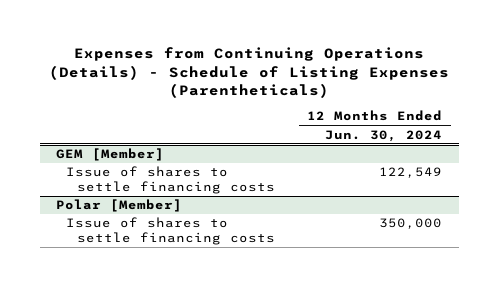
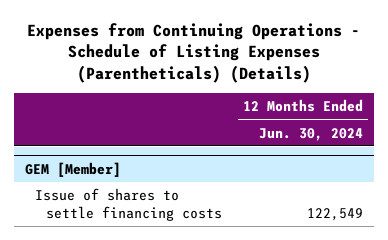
[49,47,450,99] Expenses from Continuing Operations (Details) - Schedule of Listing Expenses (Parentheticals) -> [26,22,360,83] Expenses from Continuing Operations - Schedule of Listing Expenses (Parentheticals) (Details)
[55,199,182,213] Polar [Member] -> none
[66,217,275,246] Issue of shares to settle financing costs -> none

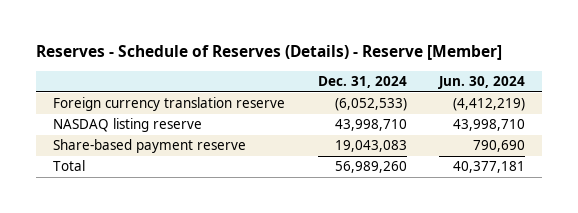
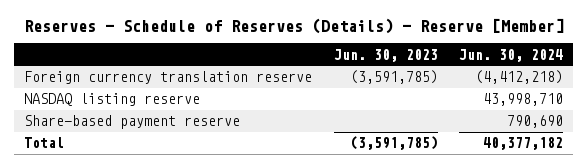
[317,76,407,89] Dec. 31, 2024 -> none
none -> [333,48,438,62] Jun. 30, 2023
[453,98,526,112] (4,412,219) -> [474,70,563,85] (4,412,218)
[453,161,526,174] 40,377,181 -> [482,137,563,151] 40,377,182

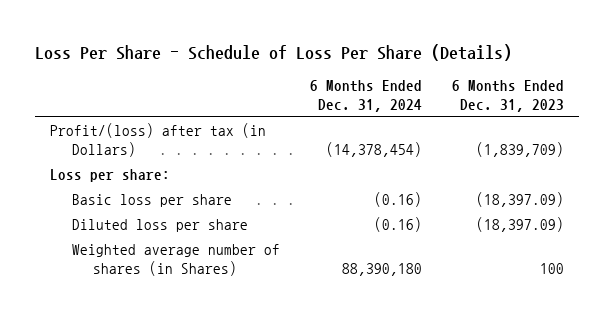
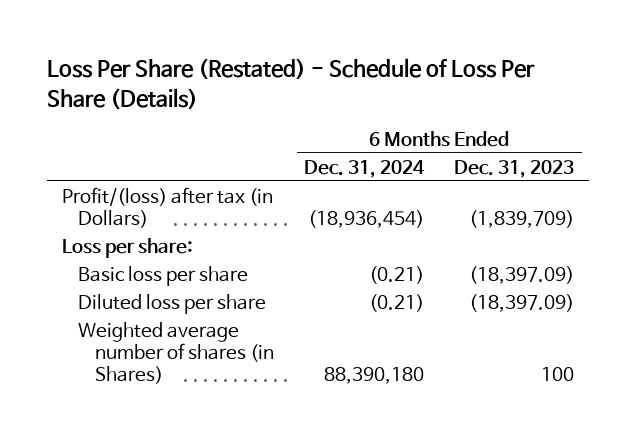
[34,43,512,61] Loss Per Share - Schedule of Loss Per Share (Details) -> [46,58,535,110] Loss Per Share (Restated) - Schedule of Loss Per Share (Details)
[325,142,422,158] (14,378,454) -> [308,209,425,228] (18,936,454)
[373,192,422,208] (0.16) -> [369,265,425,284] (0.21)
[373,217,422,233] (0.16) -> [369,293,425,312] (0.21)

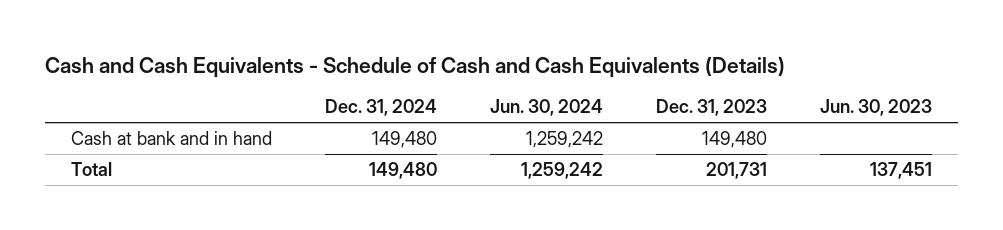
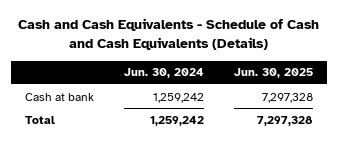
[325,99,438,117] Dec. 31, 2024 -> none
[655,99,767,117] Dec. 31, 2023 -> none
[819,99,932,117] Jun. 30, 2023 -> none
none -> [233,68,313,79] Jun. 30, 2025
[71,131,273,146] Cash at bank and in hand -> [25,92,95,101] Cash at bank

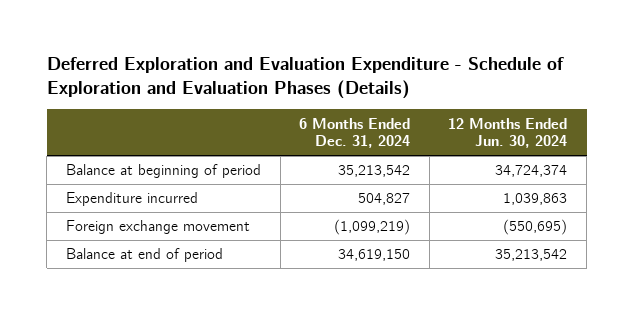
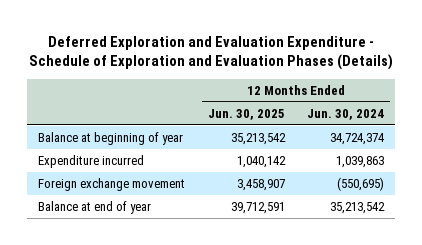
[299,117,411,149] 6 Months Ended Dec. 31, 2024 -> none
none -> [207,108,285,120] Jun. 30, 2025
[65,164,261,179] Balance at beginning of period -> [37,131,183,145] Balance at beginning of year
[65,248,223,263] Balance at end of period -> [37,200,151,214] Balance at end of year

